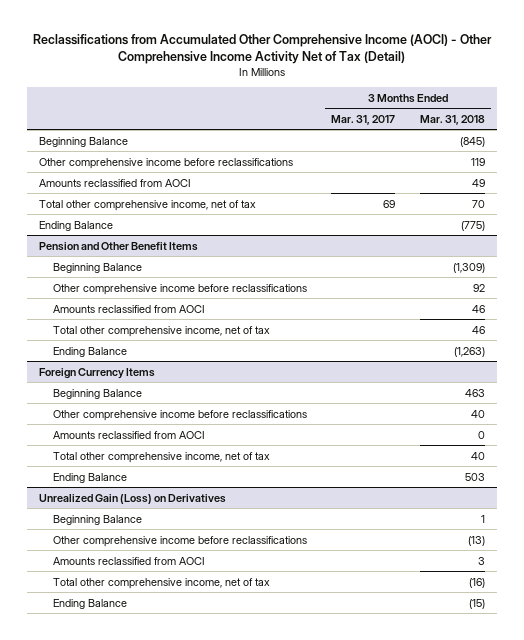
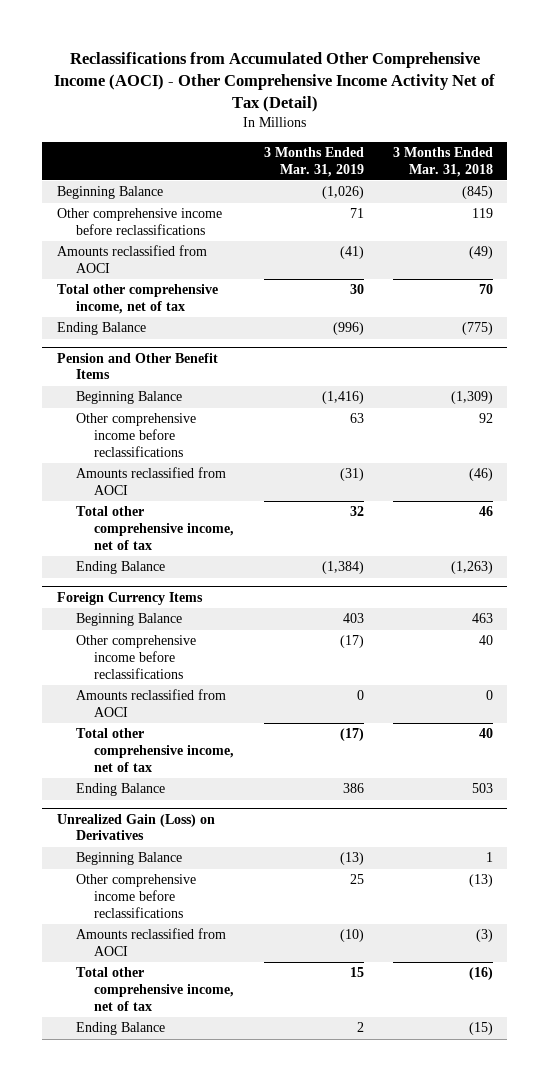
[331,114,396,125] Mar. 31, 2017 -> none
none -> [263,146,364,177] 3 Months Ended Mar. 31, 2019
[472,178,486,187] 49 -> [468,246,493,260] (49)
[472,304,486,313] 46 -> [468,468,493,482] (46)
[478,556,486,565] 3 -> [475,929,493,943] (3)

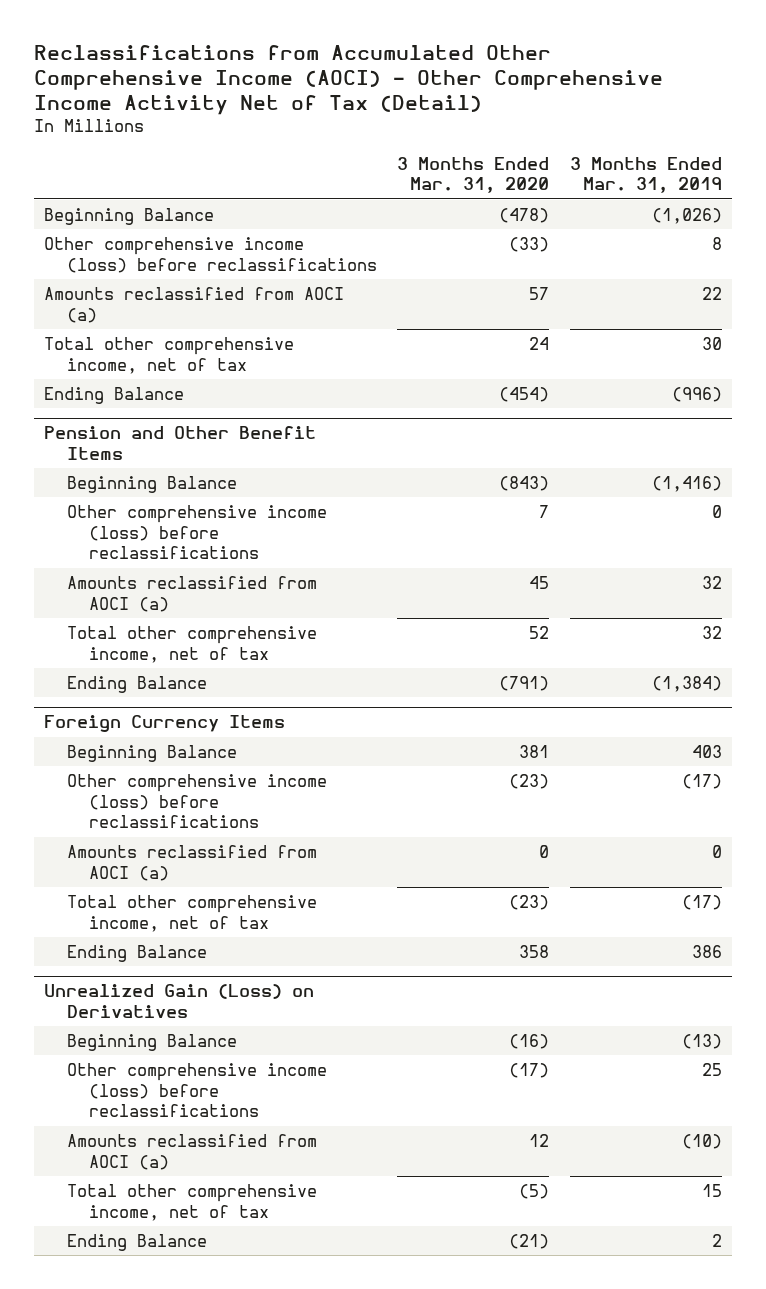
[392,146,493,177] 3 Months Ended Mar. 31, 2018 -> none
none -> [397,156,550,194] 3 Months Ended Mar. 31, 2020
[56,208,222,236] Other comprehensive income before reclassifications -> [44,236,377,273] Other comprehensive income (loss) before reclassifications
[349,208,364,219] 71 -> [711,236,722,250] 8
[56,245,207,274] Amounts reclassified from AOCI -> [44,286,345,323] Amounts reclassified from AOCI (a)
[339,246,364,260] (41) -> [701,286,722,300] 22
[75,413,196,457] Other comprehensive income before reclassifications -> [66,504,327,560] Other comprehensive income (loss) before reclassifications
[349,413,364,424] 63 -> [711,504,722,518] 0
[75,467,226,496] Amounts reclassified from AOCI -> [66,575,317,612] Amounts reclassified from AOCI (a)
[339,468,364,482] (31) -> [701,575,722,589] 32
[75,635,196,679] Other comprehensive income before reclassifications -> [66,773,327,829] Other comprehensive income (loss) before reclassifications
[75,689,226,718] Amounts reclassified from AOCI -> [66,844,317,881] Amounts reclassified from AOCI (a)
[75,874,196,918] Other comprehensive income before reclassifications -> [66,1062,327,1118] Other comprehensive income (loss) before reclassifications
[75,928,226,957] Amounts reclassified from AOCI -> [66,1133,317,1170] Amounts reclassified from AOCI (a)

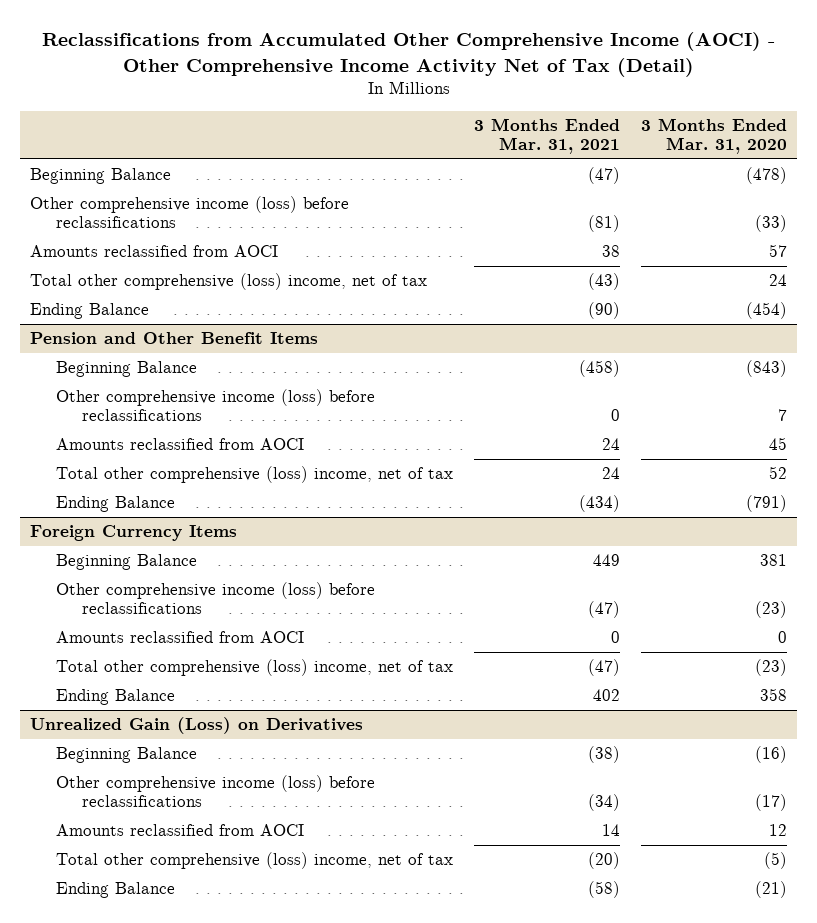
[569,156,722,194] 3 Months Ended Mar. 31, 2019 -> none
none -> [474,117,621,154] 3 Months Ended Mar. 31, 2021
[44,286,345,323] Amounts reclassified from AOCI (a) -> [30,245,279,258] Amounts reclassified from AOCI
[44,336,295,374] Total other comprehensive income, net of tax -> [30,273,428,291] Total other comprehensive (loss) income, net of tax
[66,575,317,612] Amounts reclassified from AOCI (a) -> [56,438,305,451] Amounts reclassified from AOCI
[66,625,317,663] Total other comprehensive income, net of tax -> [56,466,454,484] Total other comprehensive (loss) income, net of tax
[66,844,317,881] Amounts reclassified from AOCI (a) -> [56,631,305,644] Amounts reclassified from AOCI
[66,894,317,932] Total other comprehensive income, net of tax -> [56,659,454,677] Total other comprehensive (loss) income, net of tax
[66,1133,317,1170] Amounts reclassified from AOCI (a) -> [56,824,305,837] Amounts reclassified from AOCI
[66,1183,317,1221] Total other comprehensive income, net of tax -> [56,852,454,870] Total other comprehensive (loss) income, net of tax

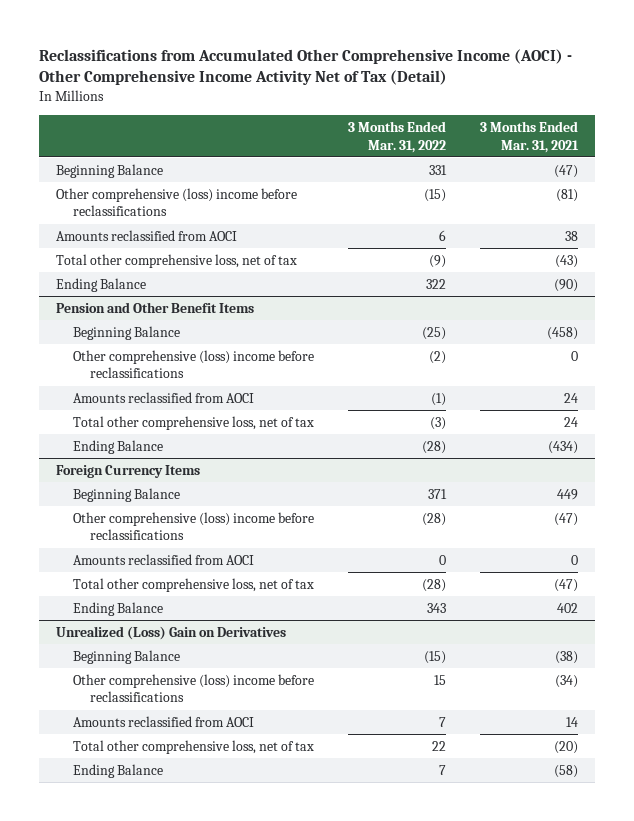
[640,117,787,154] 3 Months Ended Mar. 31, 2020 -> none
none -> [348,120,447,153] 3 Months Ended Mar. 31, 2022
[30,196,350,229] Other comprehensive income (loss) before reclassifications -> [55,187,297,217] Other comprehensive (loss) income before reclassifications
[30,273,428,291] Total other comprehensive (loss) income, net of tax -> [55,253,297,268] Total other comprehensive loss, net of tax
[56,389,376,422] Other comprehensive income (loss) before reclassifications -> [72,349,314,379] Other comprehensive (loss) income before reclassifications
[56,466,454,484] Total other comprehensive (loss) income, net of tax -> [72,415,314,430] Total other comprehensive loss, net of tax
[56,582,376,615] Other comprehensive income (loss) before reclassifications -> [72,511,314,541] Other comprehensive (loss) income before reclassifications
[56,659,454,677] Total other comprehensive (loss) income, net of tax -> [72,577,314,592] Total other comprehensive loss, net of tax
[30,717,364,735] Unrealized Gain (Loss) on Derivatives -> [55,625,286,640] Unrealized (Loss) Gain on Derivatives
[56,775,376,808] Other comprehensive income (loss) before reclassifications -> [72,673,314,703] Other comprehensive (loss) income before reclassifications
[56,852,454,870] Total other comprehensive (loss) income, net of tax -> [72,739,314,754] Total other comprehensive loss, net of tax

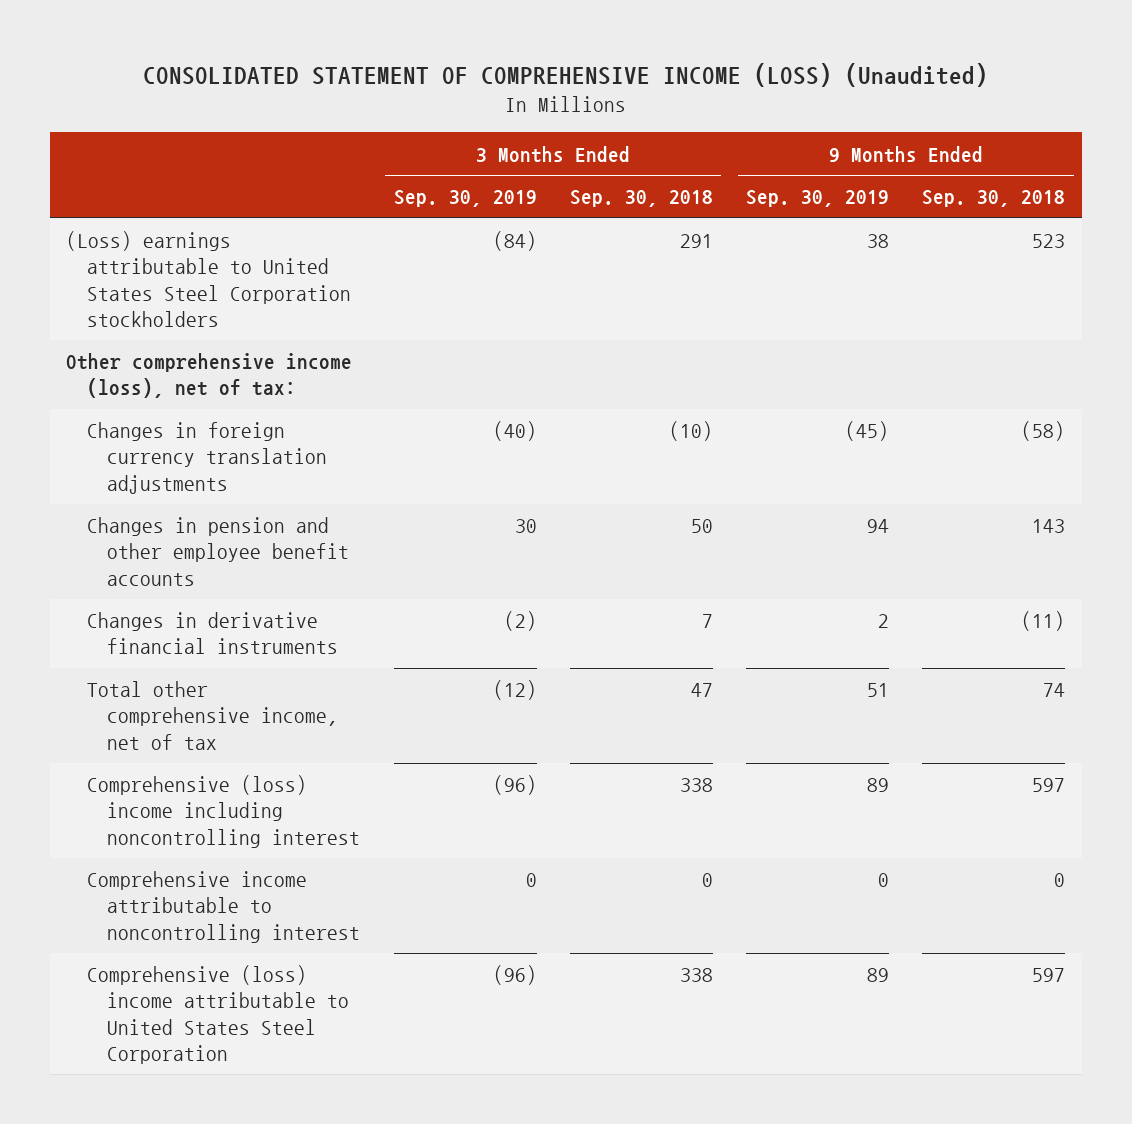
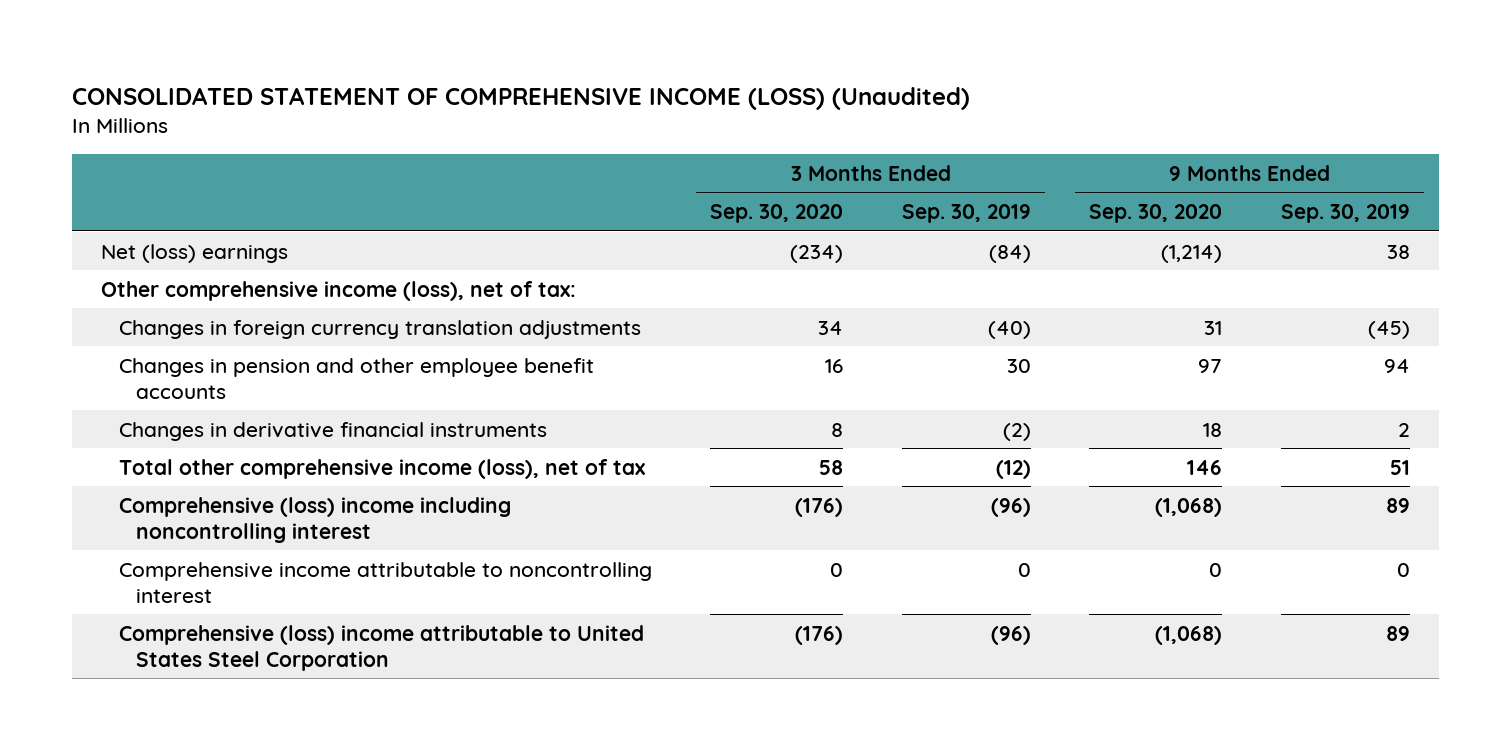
[569,190,713,208] Sep. 30, 2018 -> none
[922,190,1066,208] Sep. 30, 2018 -> none
none -> [710,204,844,224] Sep. 30, 2020
none -> [1089,204,1223,224] Sep. 30, 2020
[66,231,351,327] (Loss) earnings attributable to United States Steel Corporation stockholders -> [101,243,289,263] Net (loss) earnings
[86,681,339,750] Total other comprehensive income, net of tax -> [118,458,645,479] Total other comprehensive income (loss), net of tax

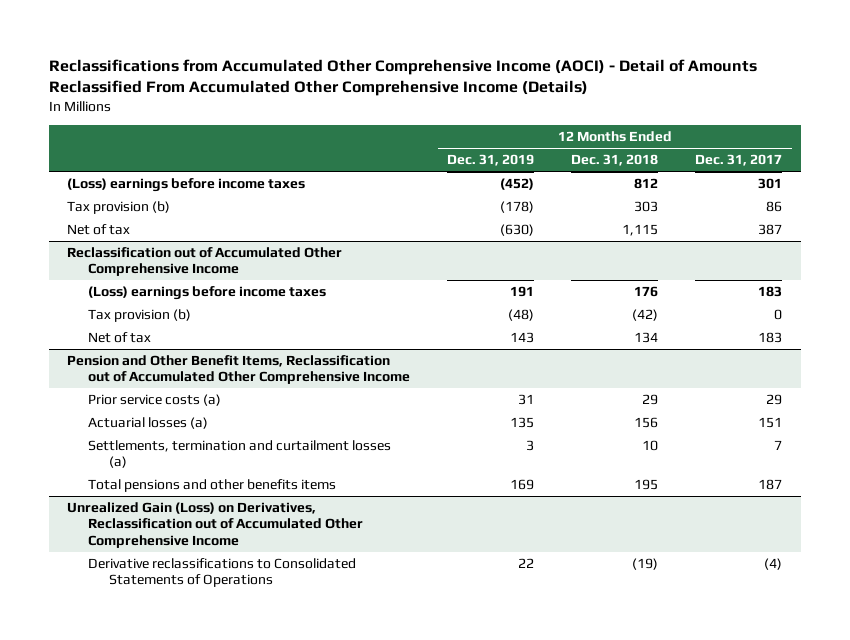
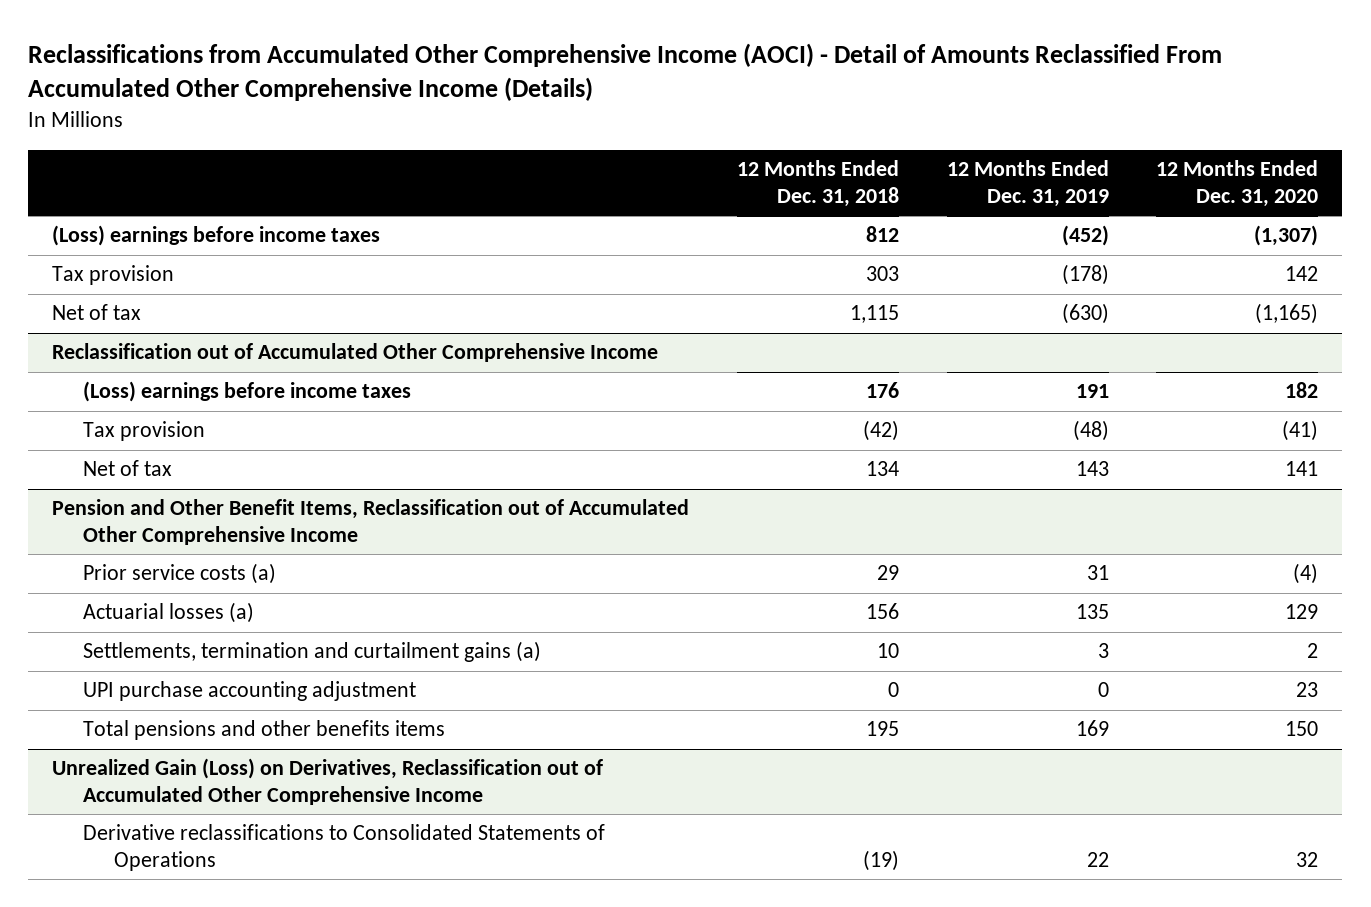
[695,154,783,167] Dec. 31, 2017 -> none
none -> [1156,160,1319,207] 12 Months Ended Dec. 31, 2020
[67,201,171,215] Tax provision (b) -> [52,265,175,286] Tax provision
[88,309,192,323] Tax provision (b) -> [83,421,206,442] Tax provision
[88,440,392,469] Settlements, termination and curtailment losses (a) -> [83,641,542,663] Settlements, termination and curtailment gains (a)
none -> [83,681,417,702] UPI purchase accounting adjustment

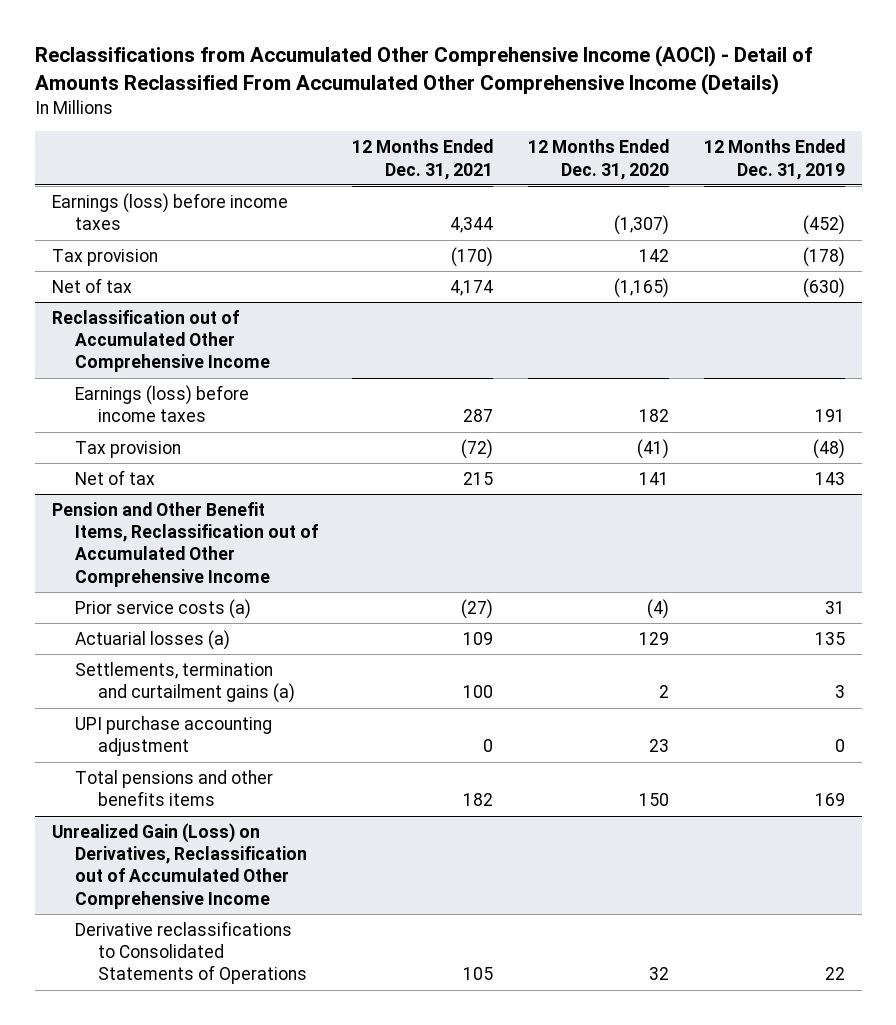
[736,160,899,207] 12 Months Ended Dec. 31, 2018 -> none
none -> [352,139,494,180] 12 Months Ended Dec. 31, 2021
[52,225,381,247] (Loss) earnings before income taxes -> [51,193,288,231] Earnings (loss) before income taxes
[83,381,412,403] (Loss) earnings before income taxes -> [74,385,249,423] Earnings (loss) before income taxes

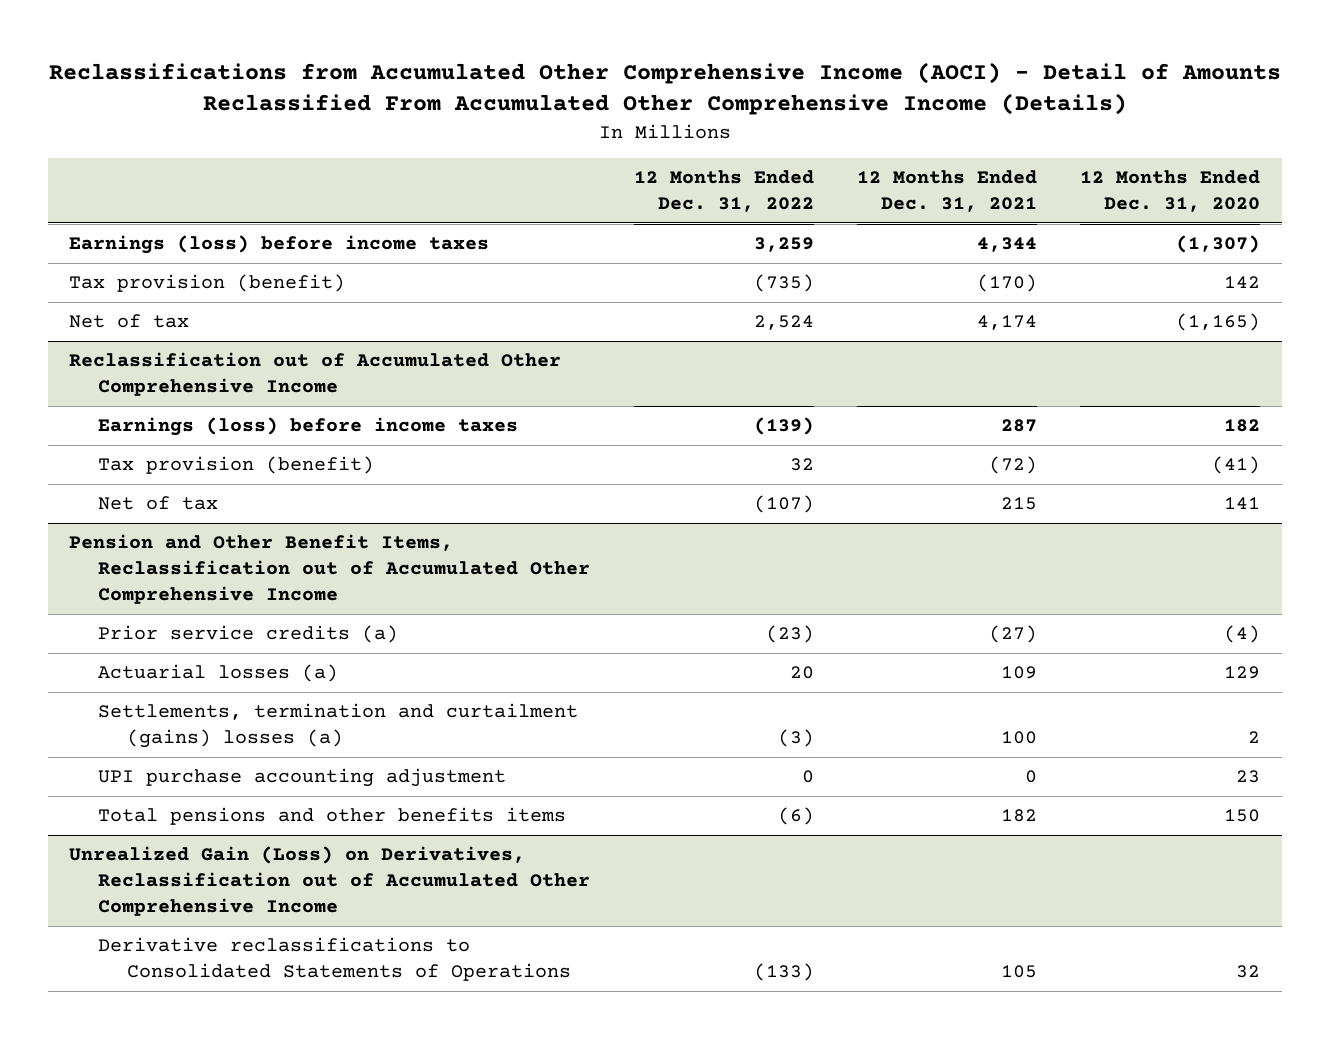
[703,139,845,180] 12 Months Ended Dec. 31, 2019 -> none
none -> [633,170,814,213] 12 Months Ended Dec. 31, 2022
[51,249,158,267] Tax provision -> [69,274,346,293] Tax provision (benefit)
[74,441,181,459] Tax provision -> [98,456,375,475] Tax provision (benefit)
[74,599,251,620] Prior service costs (a) -> [98,625,399,644] Prior service credits (a)
[74,662,295,704] Settlements, termination and curtailment gains (a) -> [98,703,579,749] Settlements, termination and curtailment (gains) losses (a)

